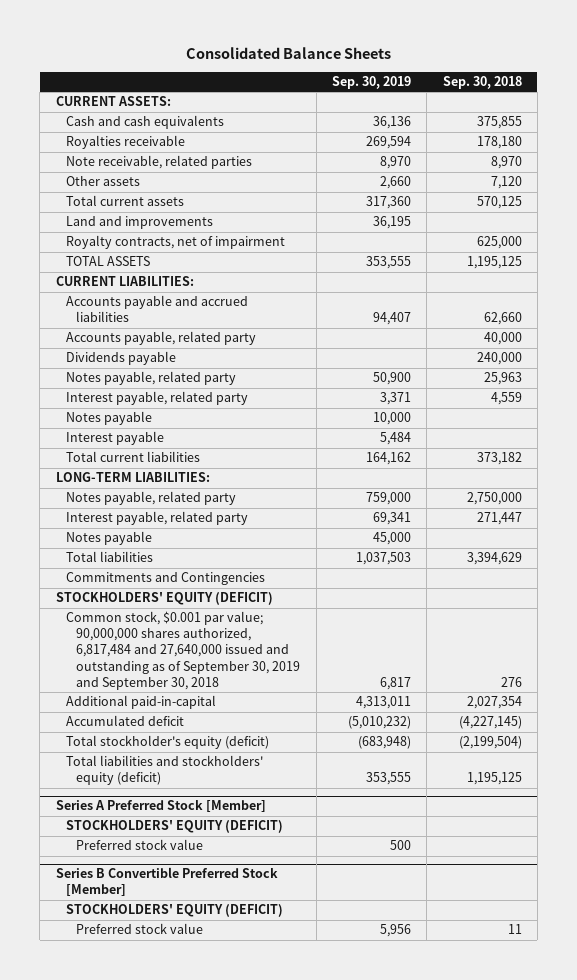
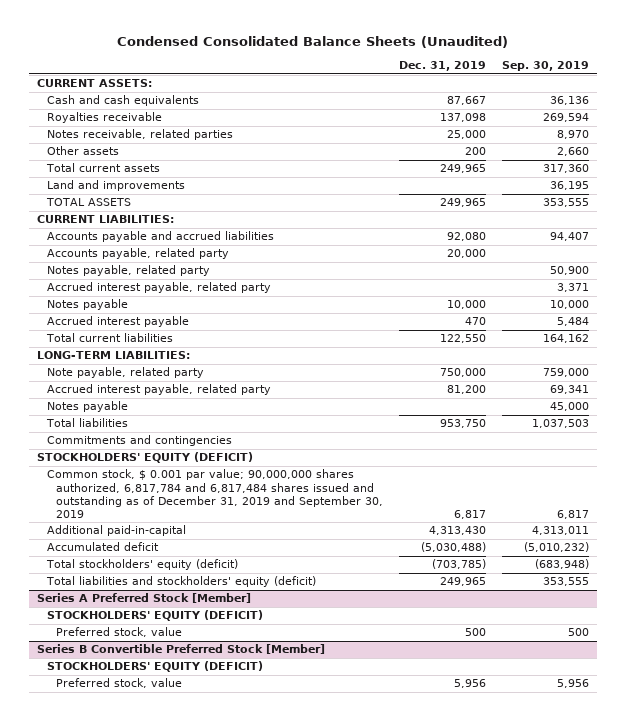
[185,47,391,60] Consolidated Balance Sheets -> [116,36,508,49] Condensed Consolidated Balance Sheets (Unaudited)
[442,76,522,90] Sep. 30, 2018 -> none
none -> [399,61,487,72] Dec. 31, 2019
[65,155,252,170] Note receivable, related parties -> [46,129,233,141] Notes receivable, related parties
[65,235,285,250] Royalty contracts, net of impairment -> none
[65,351,176,366] Dividends payable -> none
[65,391,248,406] Interest payable, related party -> [46,282,271,294] Accrued interest payable, related party
[65,431,164,446] Interest payable -> [46,316,189,328] Accrued interest payable
[65,491,236,506] Notes payable, related party -> [46,367,204,379] Note payable, related party
[65,511,248,526] Interest payable, related party -> [46,384,271,396] Accrued interest payable, related party
[65,572,265,586] Commitments and Contingencies -> [46,435,232,447] Commitments and contingencies
[65,611,301,690] Common stock, $0.001 par value; 90,000,000 shares authorized, 6,817,484 and 27,640,000 issued and outstanding as of September 30, 2019 and September 30, 2018 -> [46,469,384,518] Common stock, $ 0.001 par value; 90,000,000 shares authorized, 6,817,784 and 6,817,484 shares issued and outstanding as of December 31, 2019 and September 30, 2019
[65,735,269,750] Total stockholder's equity (deficit) -> [45,559,238,571] Total stockholders' equity (deficit)
[76,839,204,851] Preferred stock value -> [56,627,183,638] Preferred stock, value
[76,923,204,935] Preferred stock value -> [56,678,183,689] Preferred stock, value

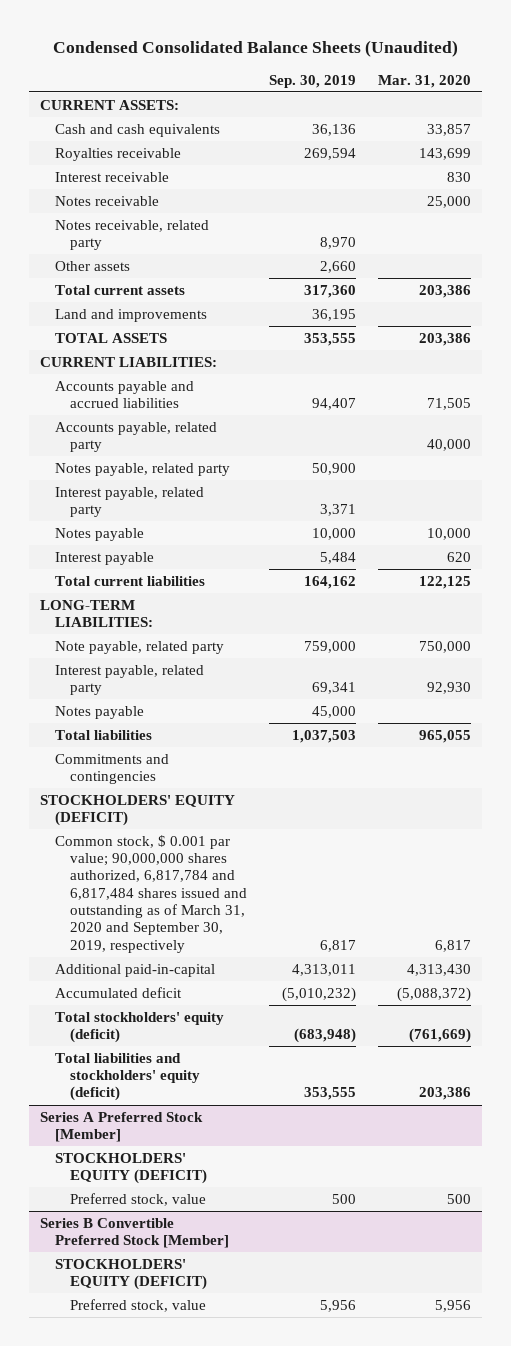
[399,61,487,72] Dec. 31, 2019 -> none
none -> [378,74,472,88] Mar. 31, 2020
none -> [55,171,170,182] Interest receivable
none -> [55,195,160,206] Notes receivable
[46,129,233,141] Notes receivable, related parties -> [55,219,210,251] Notes receivable, related party
[46,282,271,294] Accrued interest payable, related party -> [55,486,205,518] Interest payable, related party
[46,316,189,328] Accrued interest payable -> [55,551,155,565] Interest payable
[46,384,271,396] Accrued interest payable, related party -> [55,664,205,696] Interest payable, related party
[46,469,384,518] Common stock, $ 0.001 par value; 90,000,000 shares authorized, 6,817,784 and 6,817,484 shares issued and outstanding as of December 31, 2019 and September 30, 2019 -> [55,834,248,953] Common stock, $ 0.001 par value; 90,000,000 shares authorized, 6,817,784 and 6,817,484 shares issued and outstanding as of March 31, 2020 and September 30, 2019, respectively

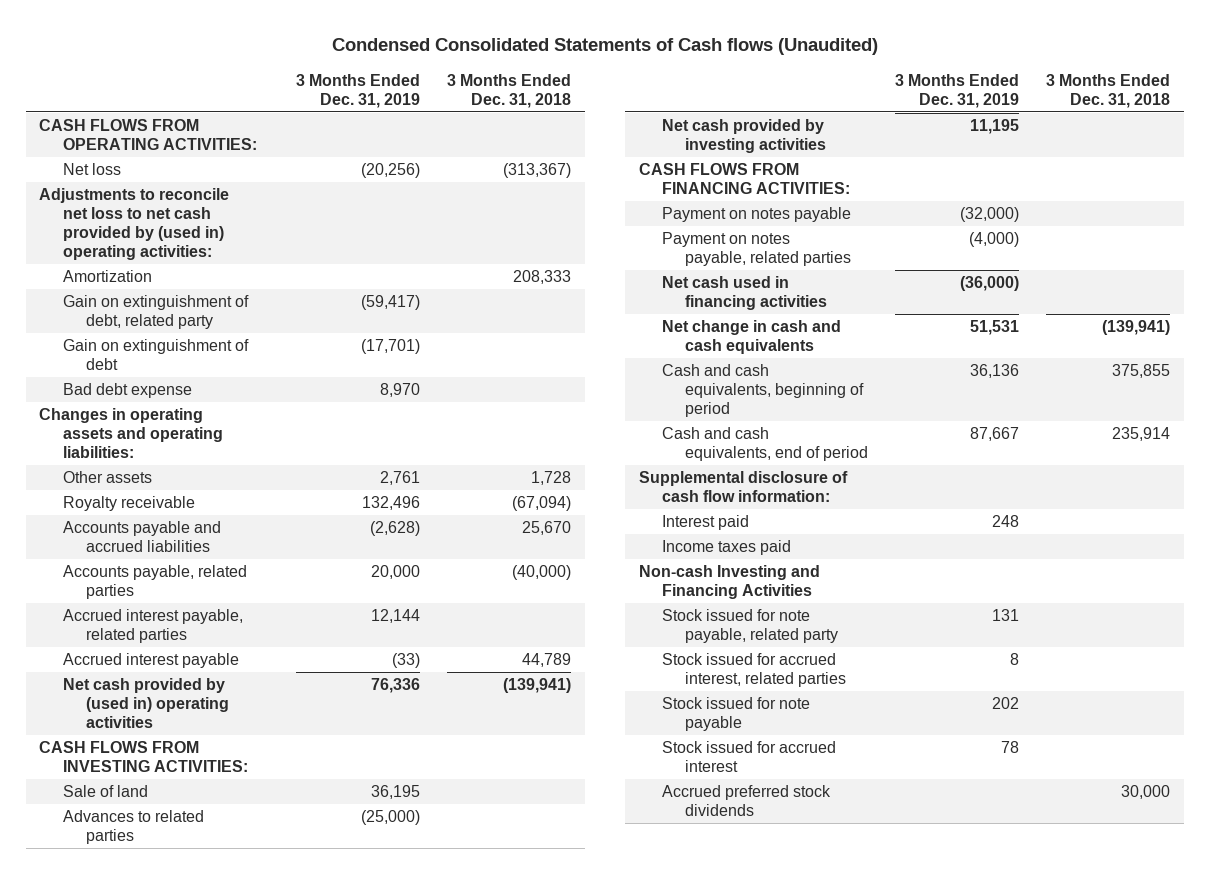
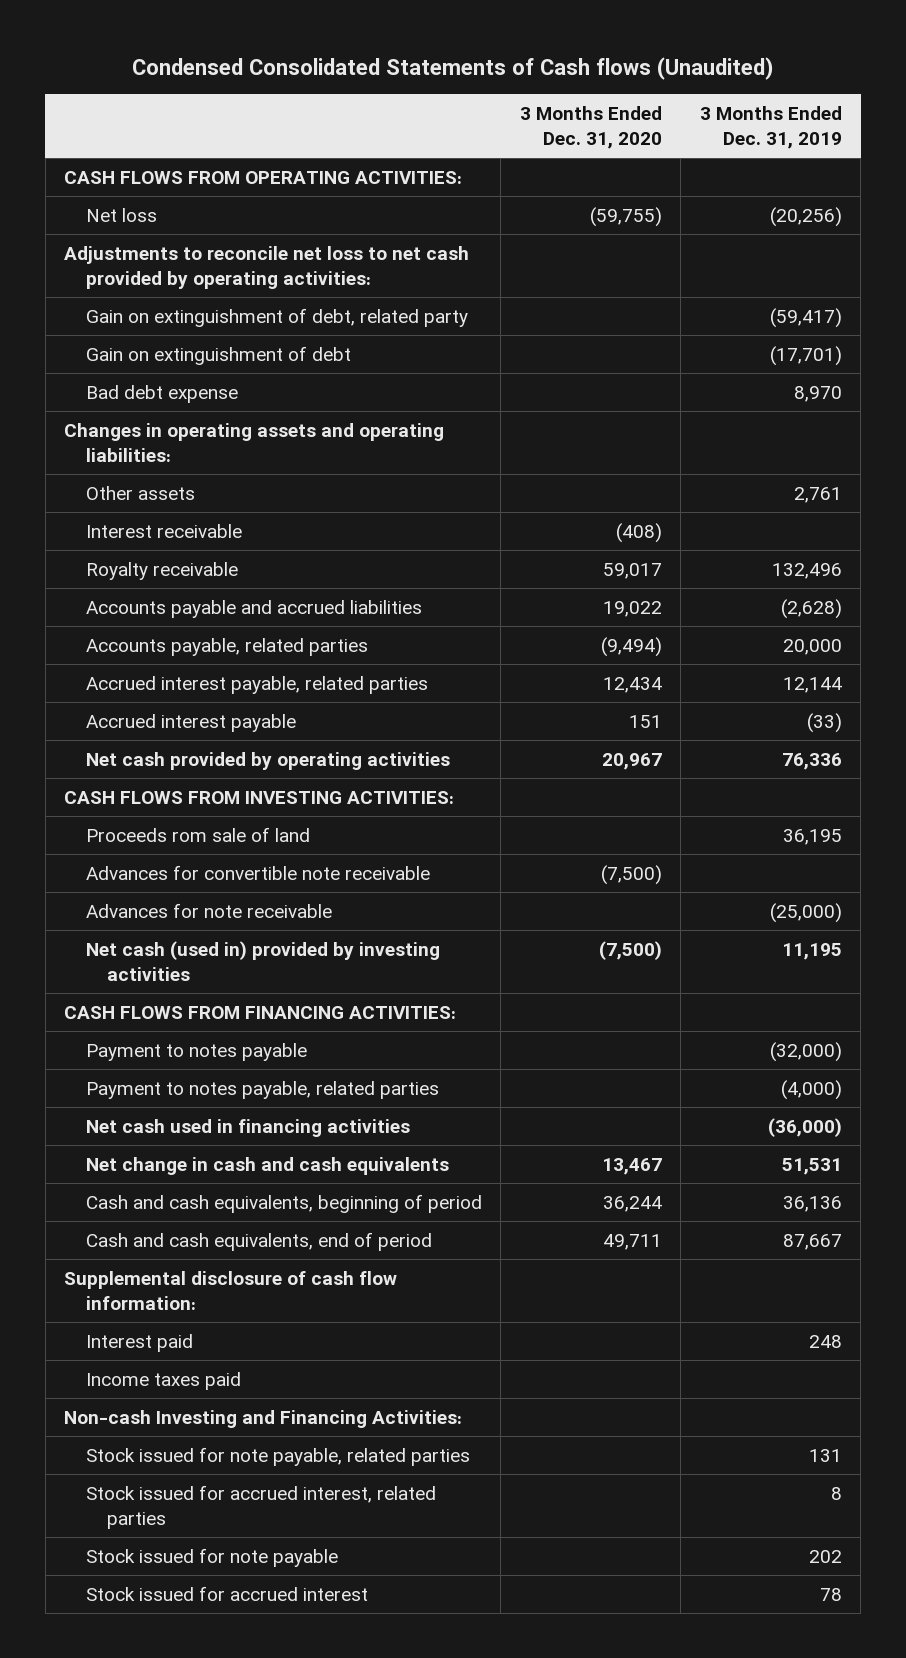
[447,73,572,108] 3 Months Ended Dec. 31, 2018 -> none
none -> [519,106,662,150] 3 Months Ended Dec. 31, 2020
[62,270,152,283] Amortization -> none
[39,188,230,261] Adjustments to reconcile net loss to net cash provided by (used in) operating activities: -> [64,245,470,289] Adjustments to reconcile net loss to net cash provided by operating activities:
none -> [85,523,242,538] Interest receivable
[62,678,230,729] Net cash provided by (used in) operating activities -> [85,751,450,770] Net cash provided by operating activities
[62,810,204,845] Advances to related parties -> none
[62,785,148,798] Sale of land -> [85,826,310,842] Proceeds rom sale of land
none -> [85,864,430,880] Advances for convertible note receivable
none -> [85,902,332,918] Advances for note receivable
[662,119,827,154] Net cash provided by investing activities -> [85,940,440,981] Net cash (used in) provided by investing activities
[662,207,852,223] Payment on notes payable -> [85,1042,307,1061] Payment to notes payable
[662,232,852,267] Payment on notes payable, related parties -> [85,1080,439,1099] Payment to notes payable, related parties
[638,565,820,600] Non-cash Investing and Financing Activities -> [64,1409,463,1428] Non-cash Investing and Financing Activities:
[662,609,839,644] Stock issued for note payable, related party -> [85,1446,470,1466] Stock issued for note payable, related parties
[662,785,832,817] Accrued preferred stock dividends -> none

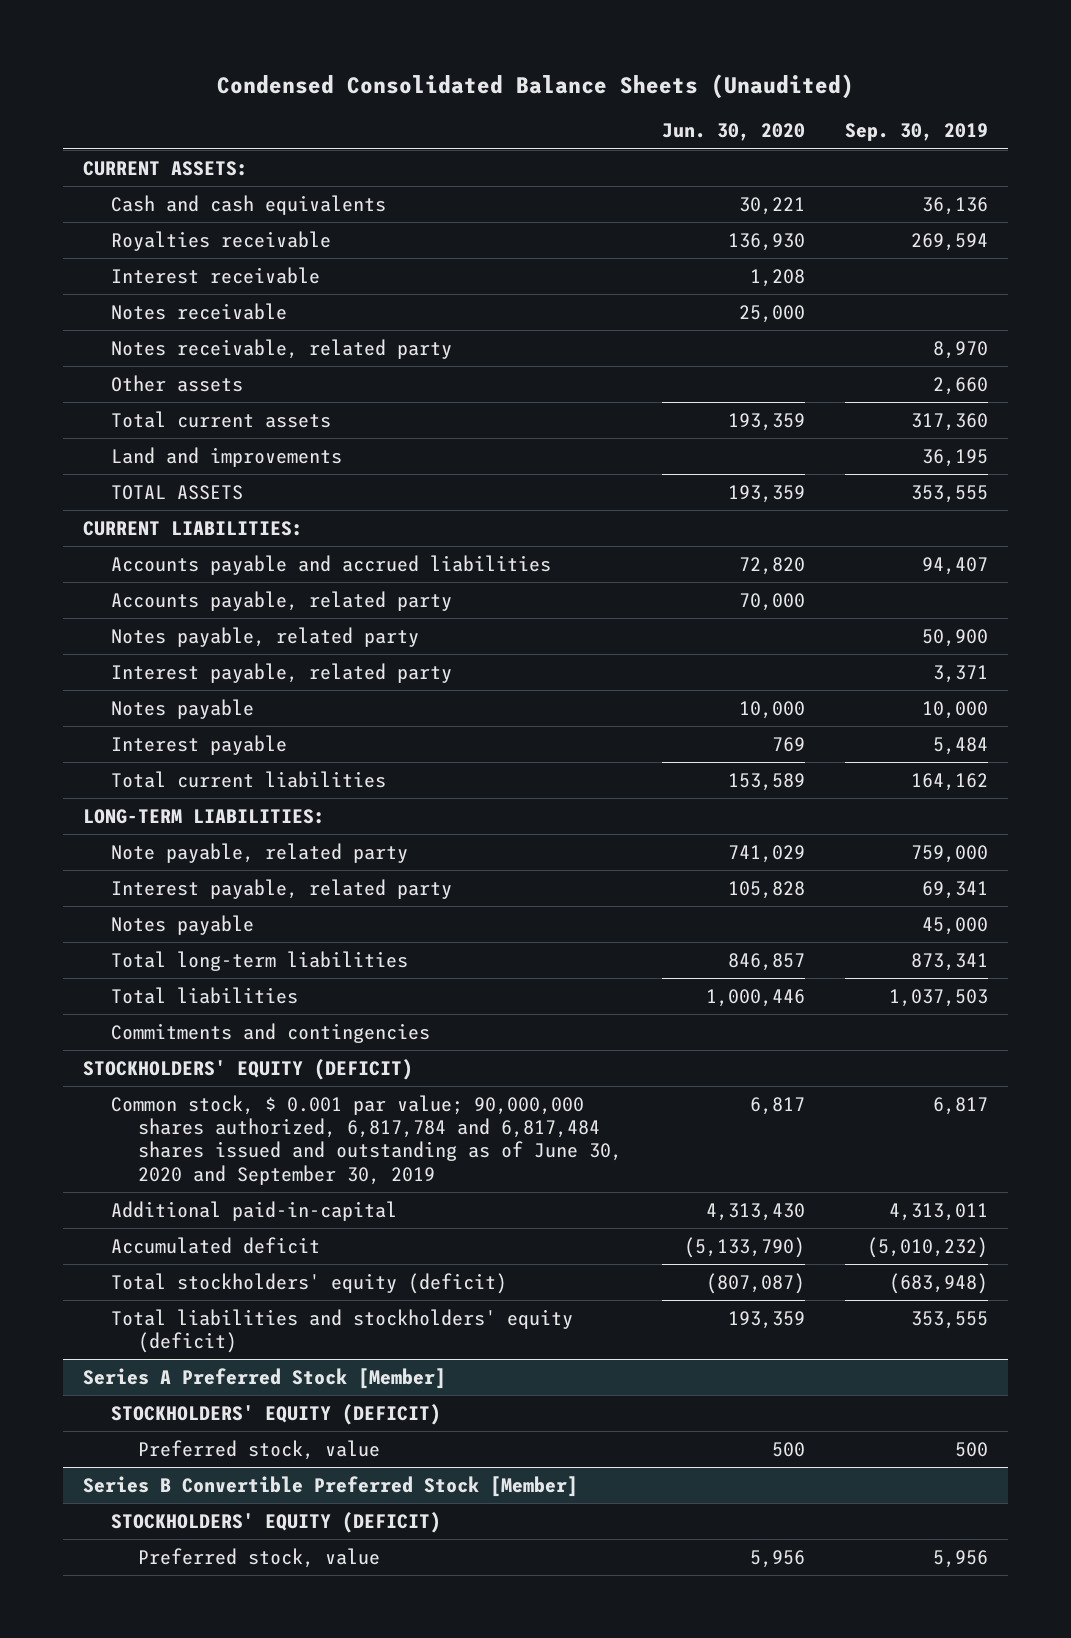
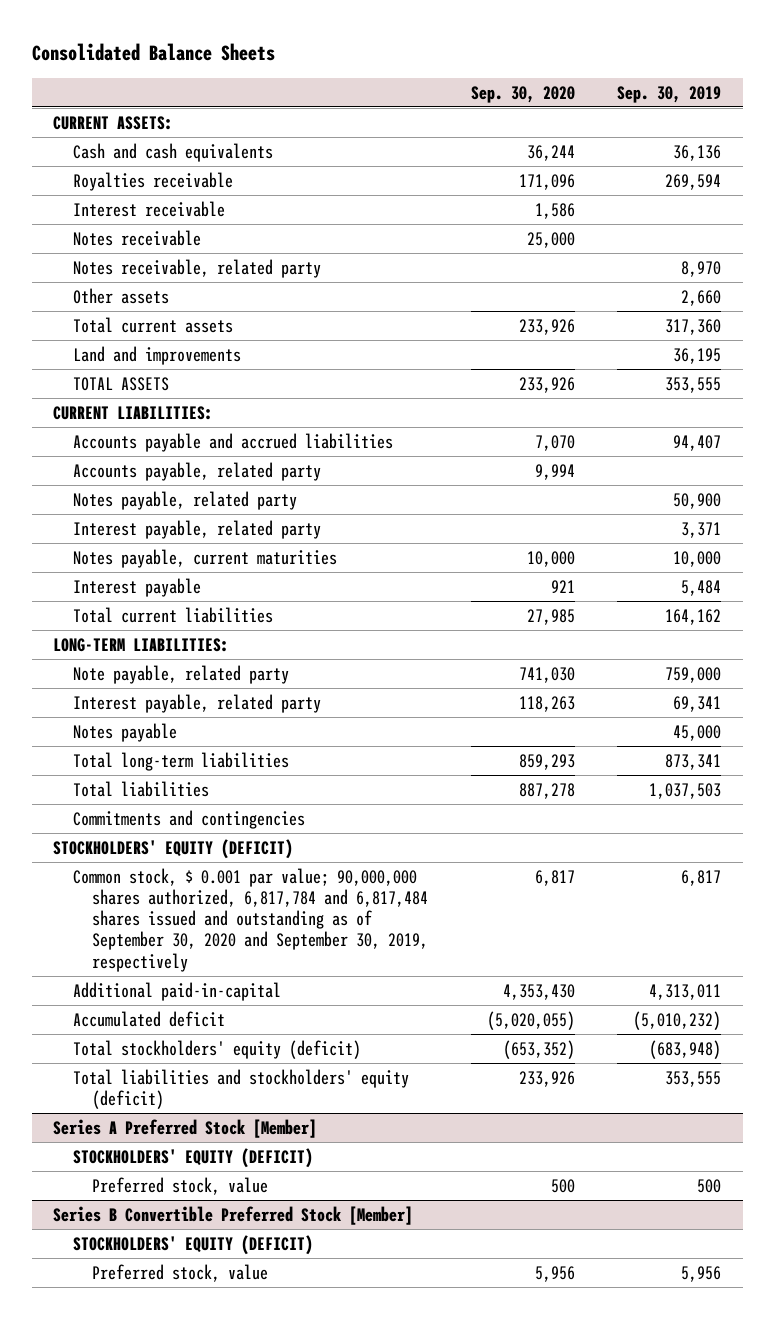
[216,74,854,100] Condensed Consolidated Balance Sheets (Unaudited) -> [31,42,275,61] Consolidated Balance Sheets
[662,123,806,142] Jun. 30, 2020 -> none
none -> [470,85,575,103] Sep. 30, 2020
[110,698,254,719] Notes payable -> [72,548,337,568] Notes payable, current maturities
[110,1094,623,1185] Common stock, $ 0.001 par value; 90,000,000 shares authorized, 6,817,784 and 6,817,484 shares issued and outstanding as of June 30, 2020 and September 30, 2019 -> [72,867,429,972] Common stock, $ 0.001 par value; 90,000,000 shares authorized, 6,817,784 and 6,817,484 shares issued and outstanding as of September 30, 2020 and September 30, 2019, respectively

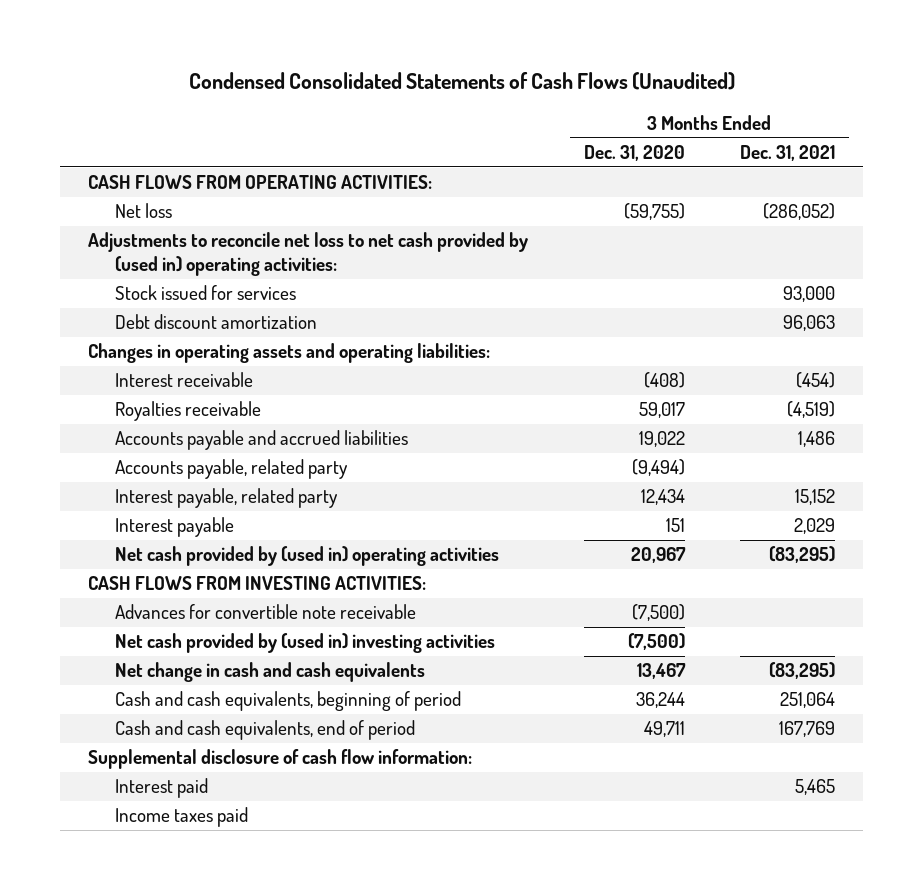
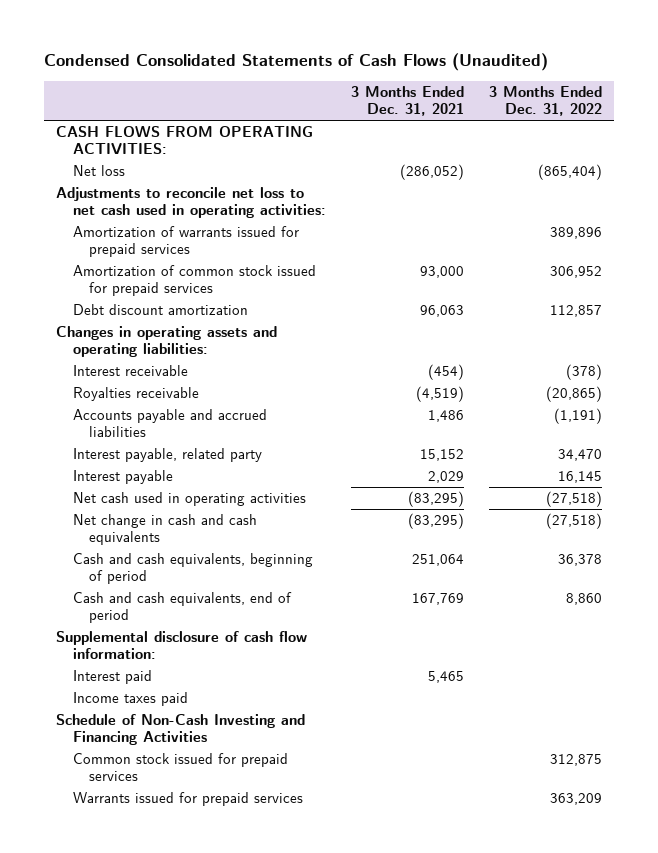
[583,144,685,161] Dec. 31, 2020 -> none
none -> [488,86,602,117] 3 Months Ended Dec. 31, 2022
[88,232,529,276] Adjustments to reconcile net loss to net cash provided by (used in) operating activities: -> [56,187,326,219] Adjustments to reconcile net loss to net cash used in operating activities:
none -> [72,226,299,258] Amortization of warrants issued for prepaid services
[115,285,297,301] Stock issued for services -> [72,265,316,297] Amortization of common stock issued for prepaid services
[115,459,349,480] Accounts payable, related party -> none
[88,576,427,591] CASH FLOWS FROM INVESTING ACTIVITIES: -> none
[115,604,417,620] Advances for convertible note receivable -> none
[115,633,496,654] Net cash provided by (used in) investing activities -> none
[115,546,500,567] Net cash provided by (used in) operating activities -> [72,492,306,507] Net cash used in operating activities
none -> [56,714,306,746] Schedule of Non-Cash Investing and Financing Activities
none -> [72,753,288,782] Common stock issued for prepaid services
none -> [72,792,303,807] Warrants issued for prepaid services

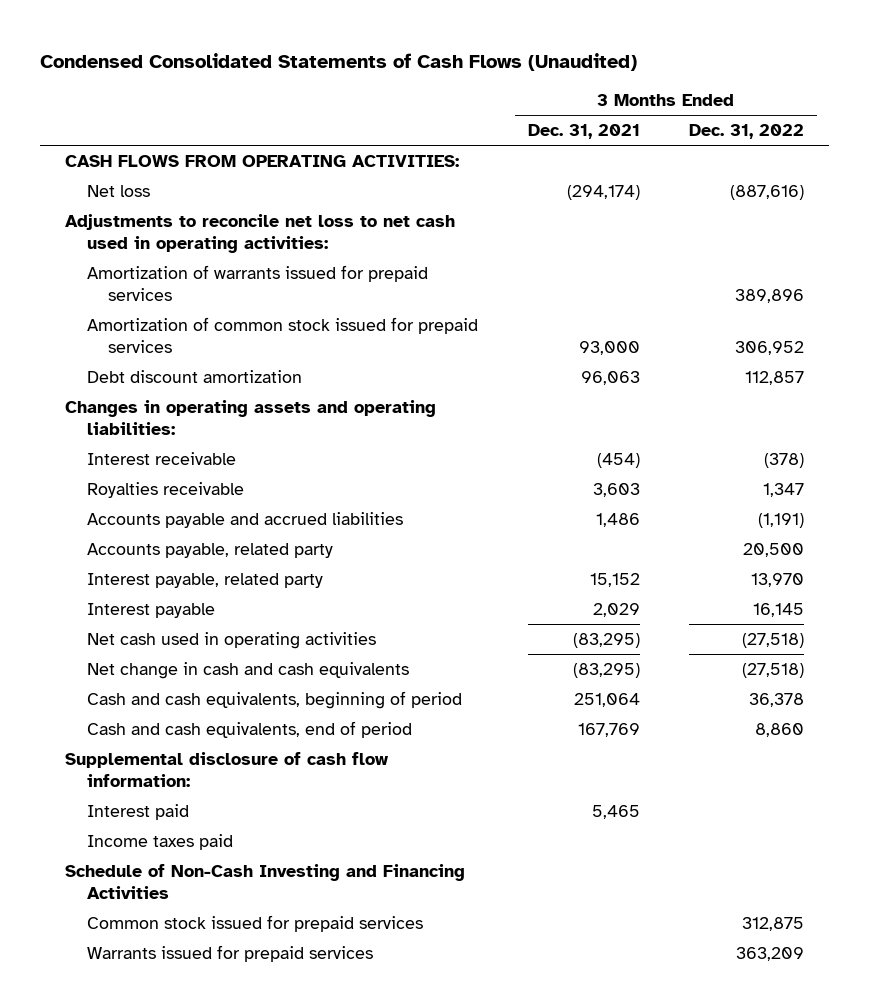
[399,164,464,181] (286,052) -> [566,184,640,200] (294,174)
[537,164,602,181] (865,404) -> [730,184,805,200] (887,616)
[415,386,464,403] (4,519) -> [592,482,640,497] 3,603
[545,386,602,403] (20,865) -> [763,482,805,497] 1,347
none -> [86,542,333,558] Accounts payable, related party
[557,449,602,462] 34,470 -> [751,572,805,587] 13,970

